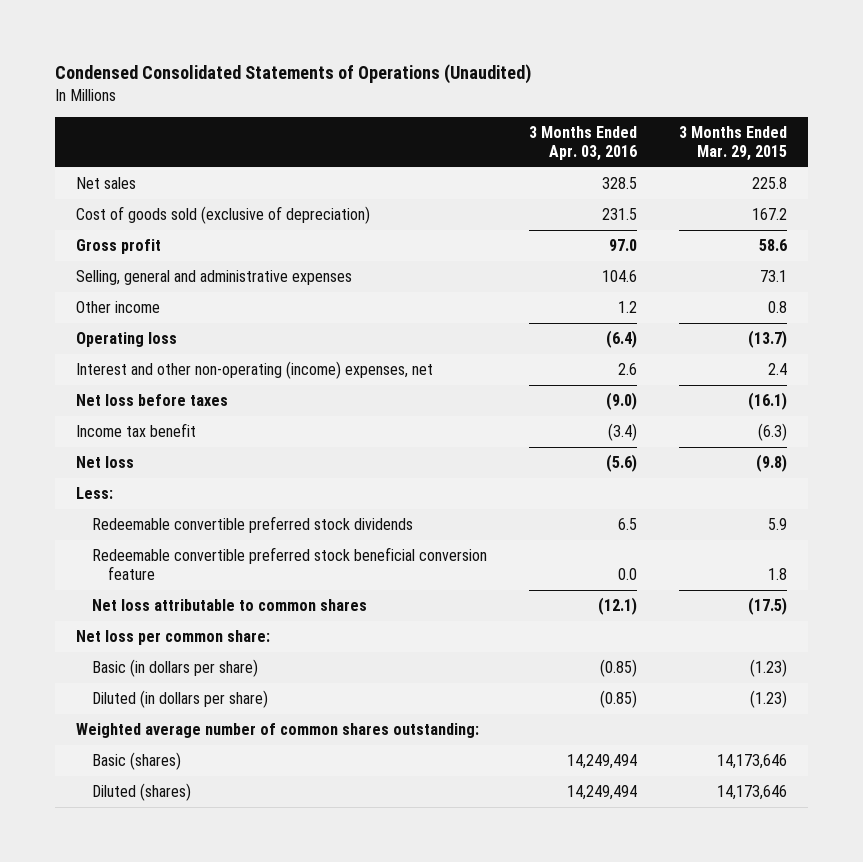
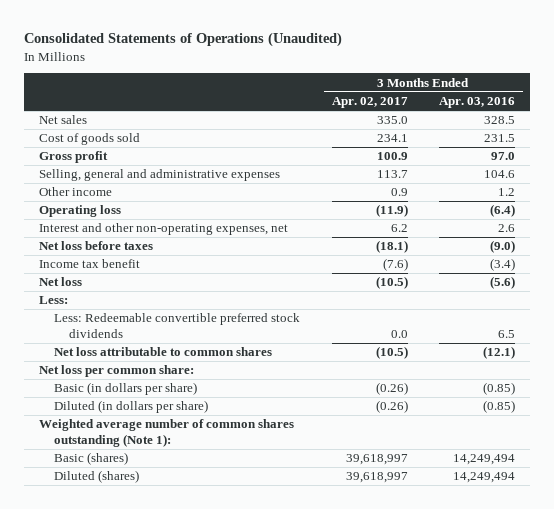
[54,64,531,85] Condensed Consolidated Statements of Operations (Unaudited) -> [23,32,342,48] Consolidated Statements of Operations (Unaudited)
[679,125,788,161] 3 Months Ended Mar. 29, 2015 -> none
none -> [331,97,408,109] Apr. 02, 2017
[75,206,370,225] Cost of goods sold (exclusive of depreciation) -> [39,133,141,146] Cost of goods sold
[75,361,433,380] Interest and other non-operating (income) expenses, net -> [39,223,289,236] Interest and other non-operating expenses, net
[92,547,488,581] Redeemable convertible preferred stock beneficial conversion feature -> none
[92,516,414,534] Redeemable convertible preferred stock dividends -> [54,313,301,338] Less: Redeemable convertible preferred stock dividends
[75,723,479,739] Weighted average number of common shares outstanding: -> [39,419,295,447] Weighted average number of common shares outstanding (Note 1):

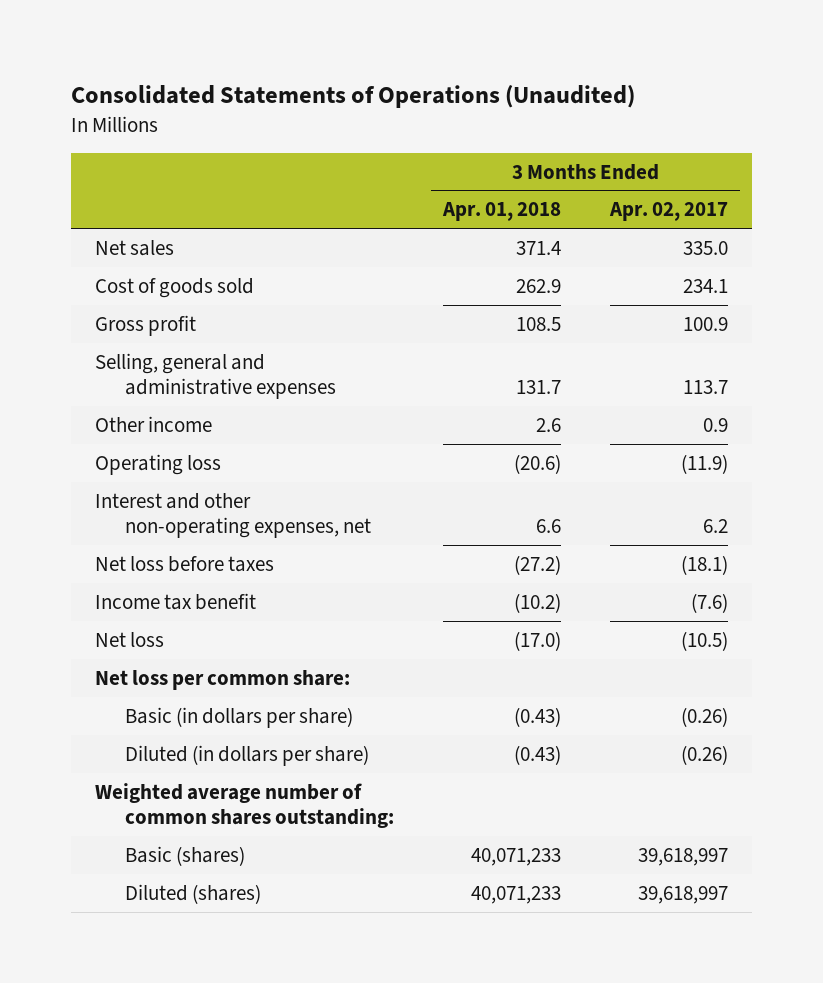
[438,97,515,109] Apr. 03, 2016 -> none
none -> [442,202,562,222] Apr. 01, 2018
[39,296,69,305] Less: -> none
[54,313,301,338] Less: Redeemable convertible preferred stock dividends -> none
[54,347,273,357] Net loss attributable to common shares -> none
[39,419,295,447] Weighted average number of common shares outstanding (Note 1): -> [95,782,395,828] Weighted average number of common shares outstanding:

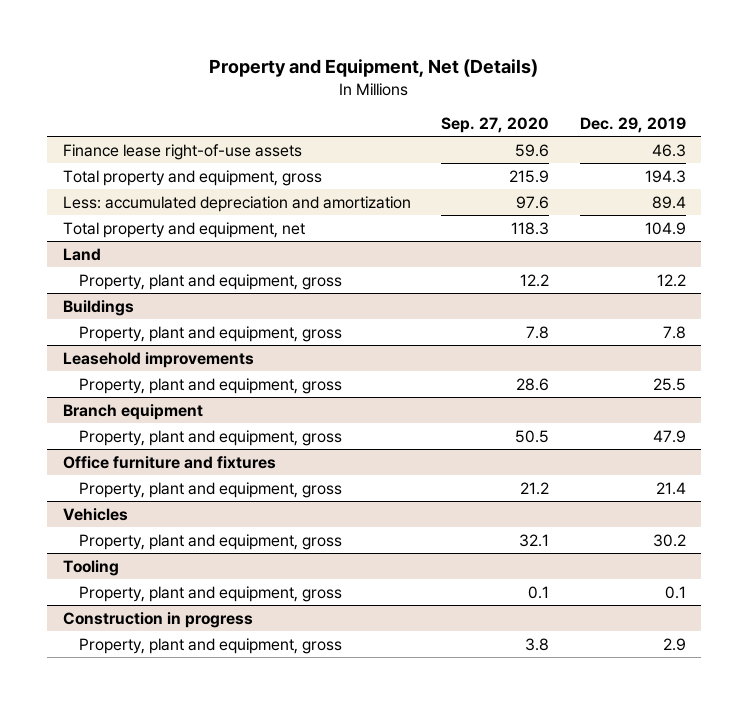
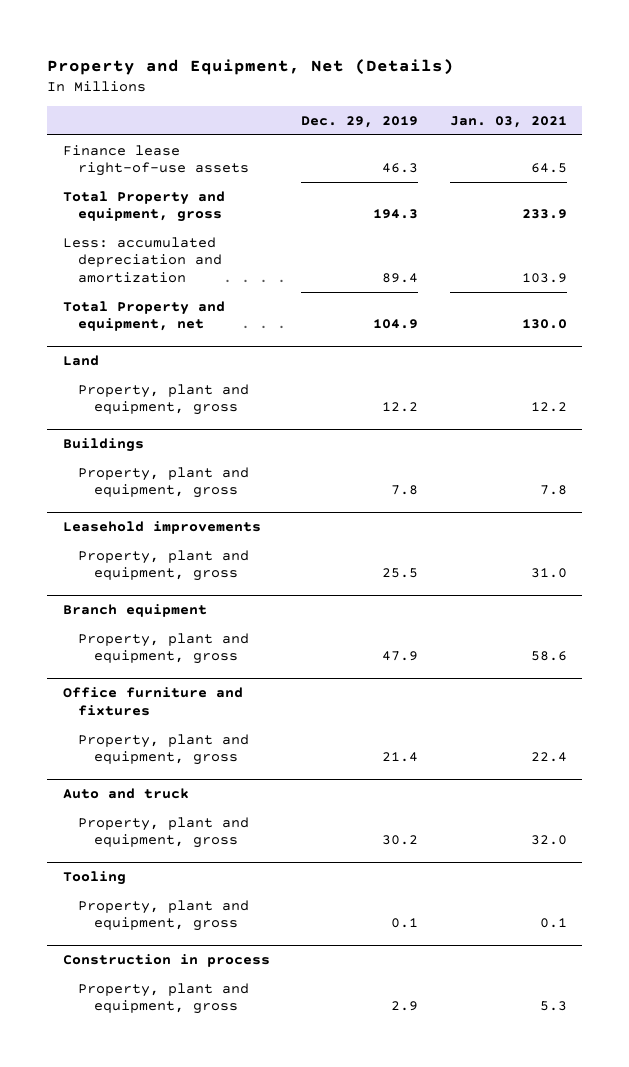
[441,117,550,134] Sep. 27, 2020 -> none
none -> [449,116,567,129] Jan. 03, 2021
[62,169,322,186] Total property and equipment, gross -> [62,190,225,223] Total Property and equipment, gross
[62,221,305,238] Total property and equipment, net -> [62,300,225,332] Total Property and equipment, net
[62,507,128,521] Vehicles -> [62,788,189,800] Auto and truck
[62,611,253,628] Construction in progress -> [62,954,270,968] Construction in process

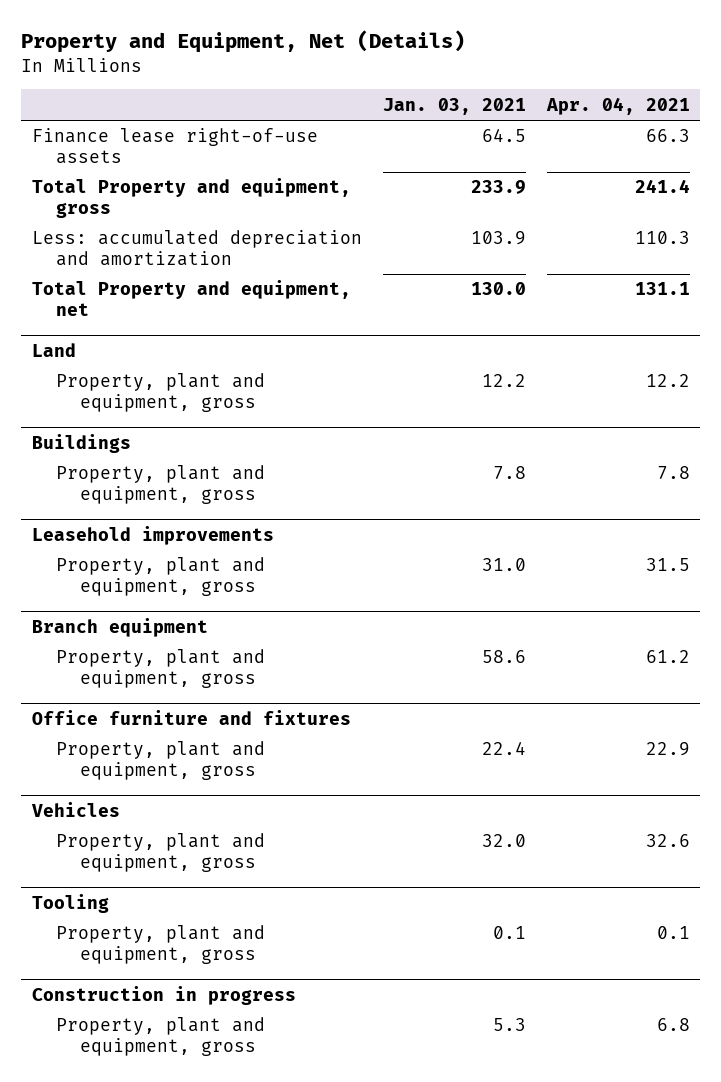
[301,116,419,129] Dec. 29, 2019 -> none
none -> [545,96,690,115] Apr. 04, 2021
[62,788,189,800] Auto and truck -> [30,801,120,817] Vehicles
[62,954,270,968] Construction in process -> [31,985,296,1005] Construction in progress

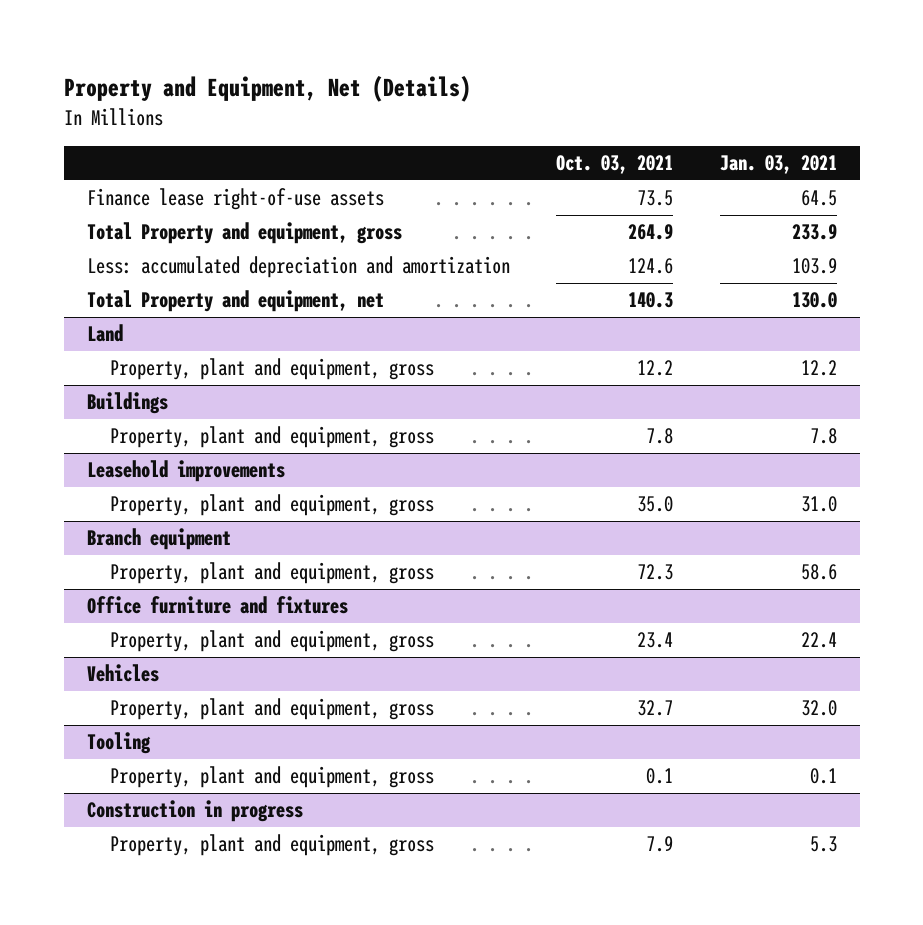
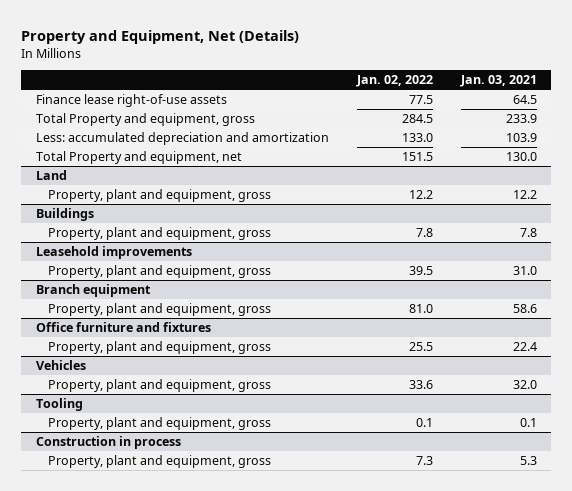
[556,155,674,175] Oct. 03, 2021 -> none
none -> [355,75,433,88] Jan. 02, 2022
[86,800,303,823] Construction in progress -> [35,436,181,450] Construction in process

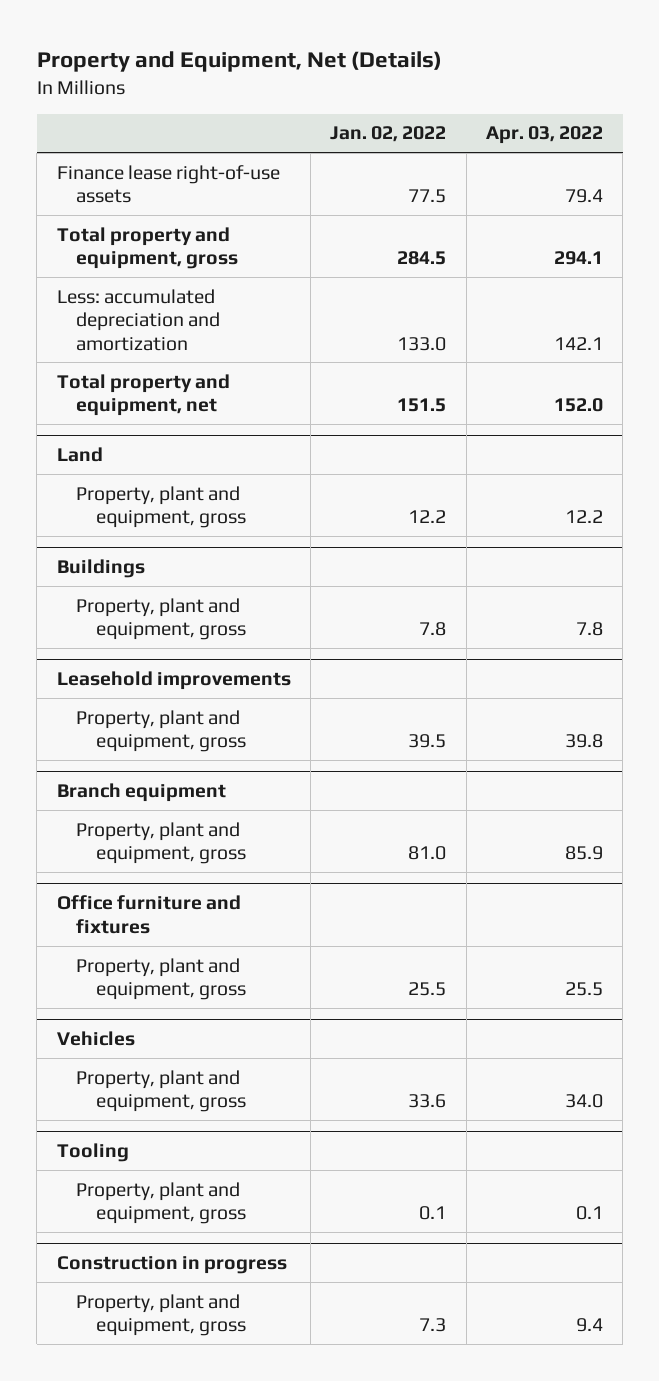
[459,75,537,88] Jan. 03, 2021 -> none
none -> [485,126,603,145] Apr. 03, 2022
[35,113,255,127] Total Property and equipment, gross -> [56,226,239,270] Total property and equipment, gross
[35,151,242,165] Total Property and equipment, net -> [56,373,230,417] Total property and equipment, net
[35,436,181,450] Construction in process -> [56,1256,287,1275] Construction in progress

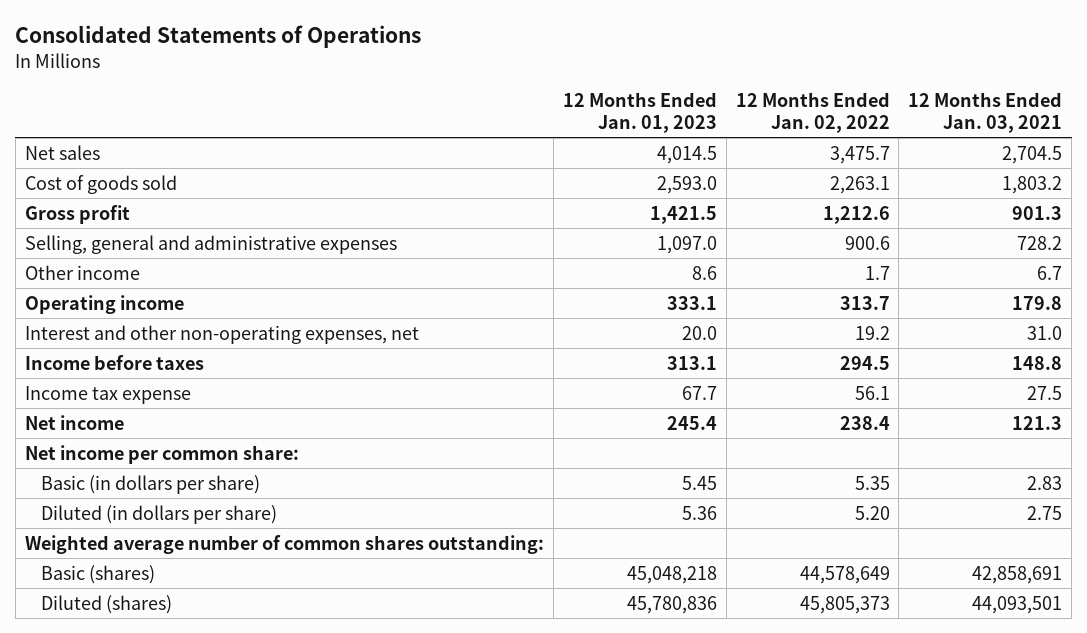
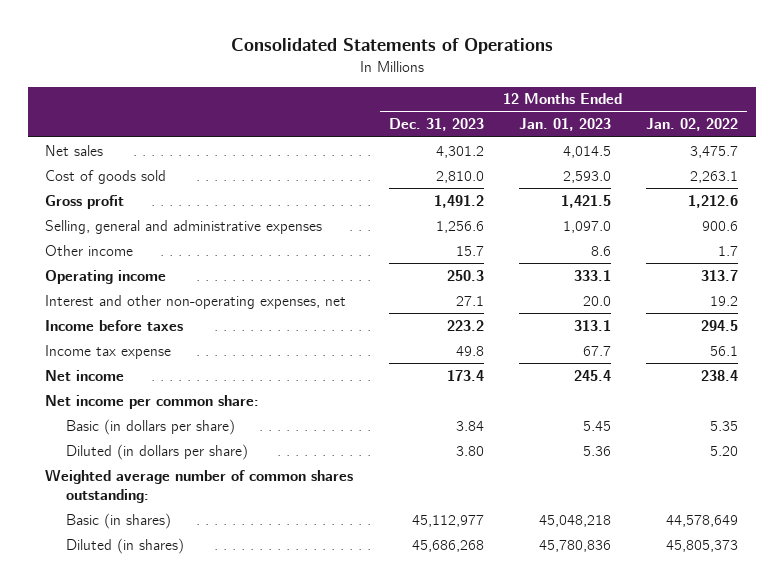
[908,92,1063,133] 12 Months Ended Jan. 03, 2021 -> none
none -> [388,118,484,132] Dec. 31, 2023
[40,564,155,584] Basic (shares) -> [66,512,172,529] Basic (in shares)
[40,594,172,614] Diluted (shares) -> [66,537,185,554] Diluted (in shares)

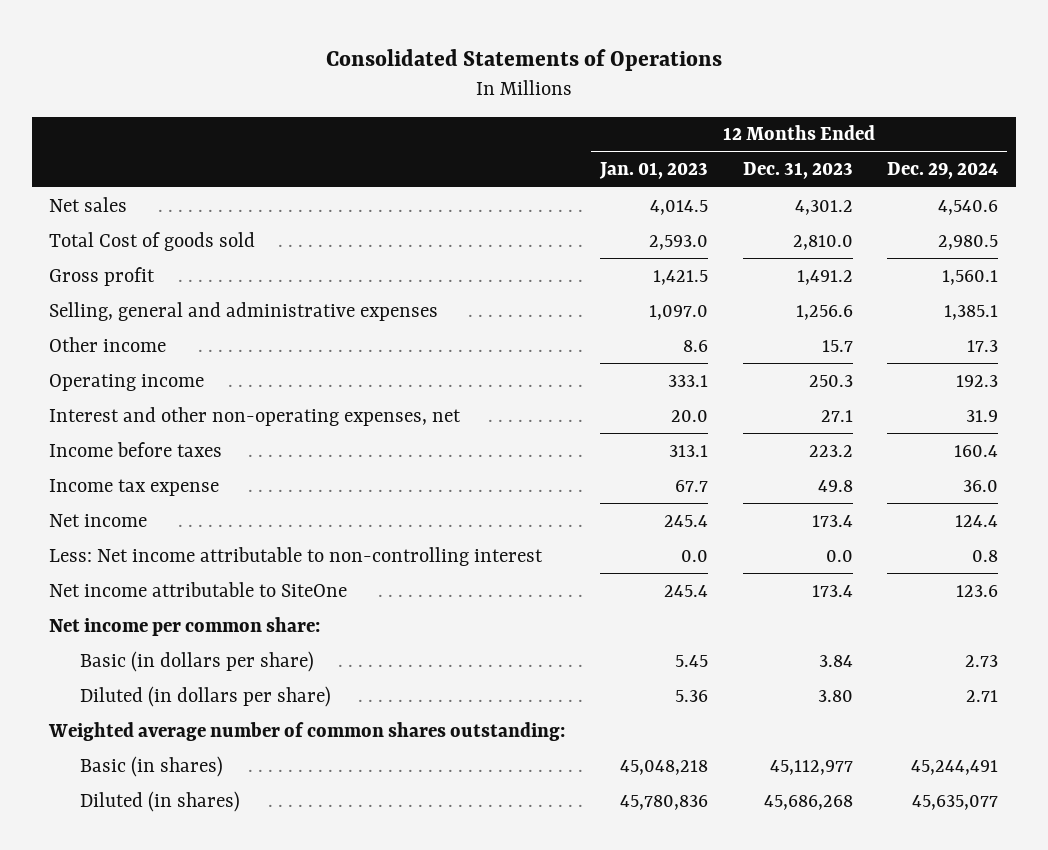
[646,118,739,132] Jan. 02, 2022 -> none
none -> [887,162,999,180] Dec. 29, 2024
[45,169,167,184] Cost of goods sold -> [49,231,256,251] Total Cost of goods sold
none -> [49,546,544,566] Less: Net income attributable to non-controlling interest
none -> [49,581,348,597] Net income attributable to SiteOne

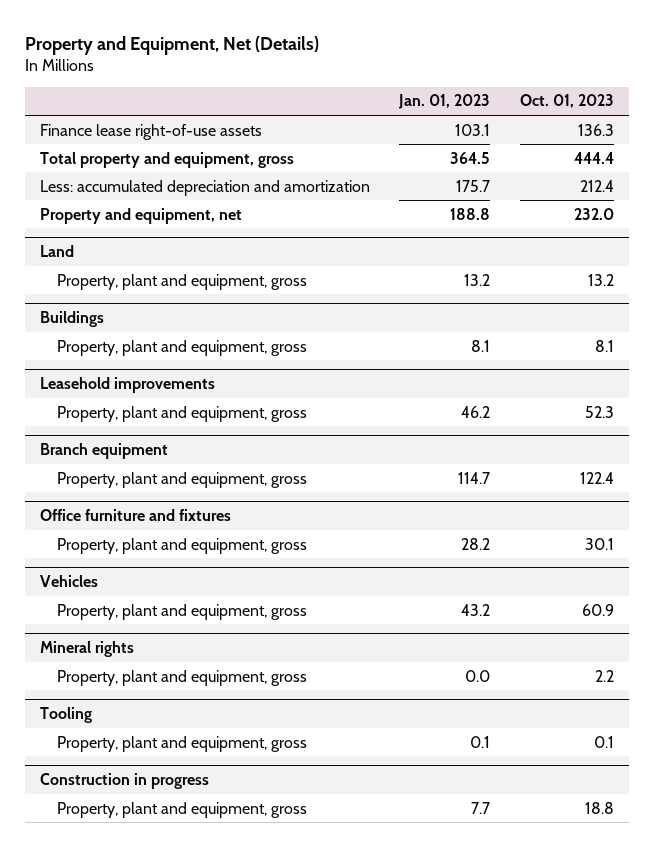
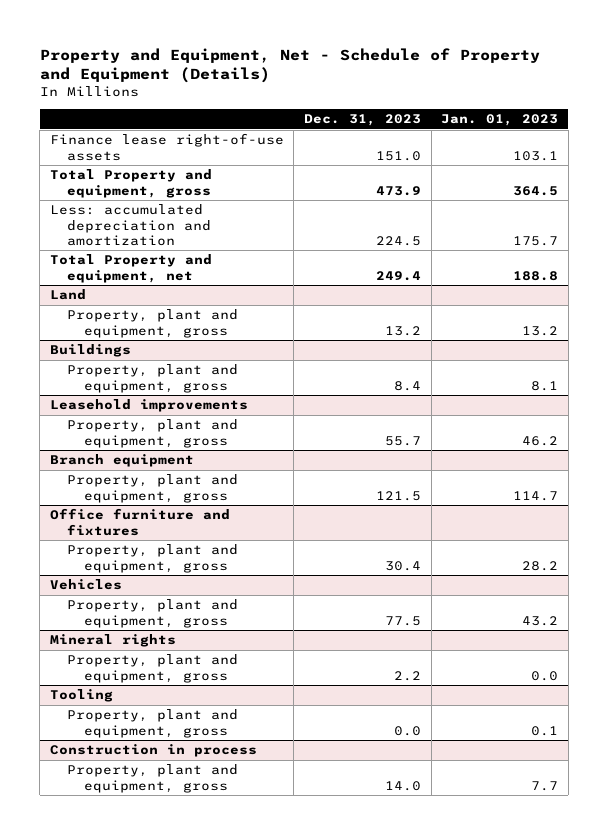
[25,35,320,55] Property and Equipment, Net (Details) -> [39,47,540,84] Property and Equipment, Net - Schedule of Property and Equipment (Details)
[519,94,614,109] Oct. 01, 2023 -> none
none -> [304,114,422,127] Dec. 31, 2023
[40,151,295,168] Total property and equipment, gross -> [49,169,212,198] Total Property and equipment, gross
[40,207,243,224] Property and equipment, net -> [49,254,212,283] Total Property and equipment, net
[40,773,210,790] Construction in progress -> [49,744,257,758] Construction in process

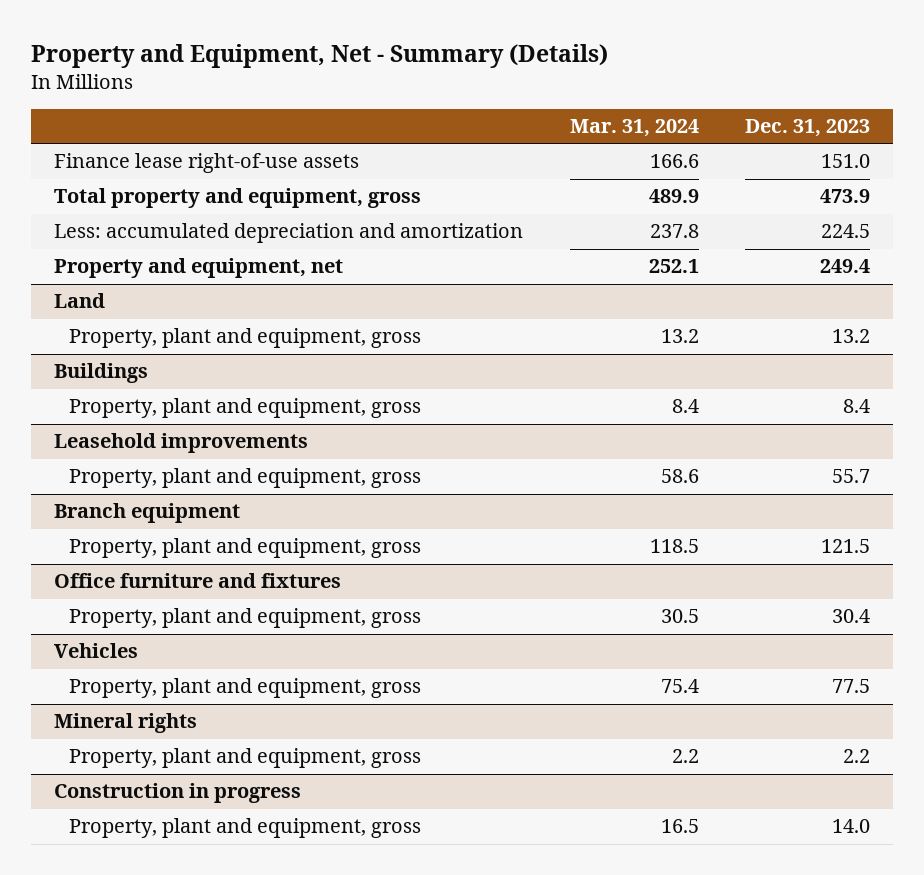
[39,47,540,84] Property and Equipment, Net - Schedule of Property and Equipment (Details) -> [31,44,609,69] Property and Equipment, Net - Summary (Details)
[441,114,559,127] Jan. 01, 2023 -> none
none -> [569,119,699,138] Mar. 31, 2024
[49,169,212,198] Total Property and equipment, gross -> [54,188,422,209] Total property and equipment, gross
[49,254,212,283] Total Property and equipment, net -> [54,258,344,279] Property and equipment, net
[49,689,113,703] Tooling -> none
[66,709,238,738] Property, plant and equipment, gross -> none
[49,744,257,758] Construction in process -> [54,783,302,804] Construction in progress

